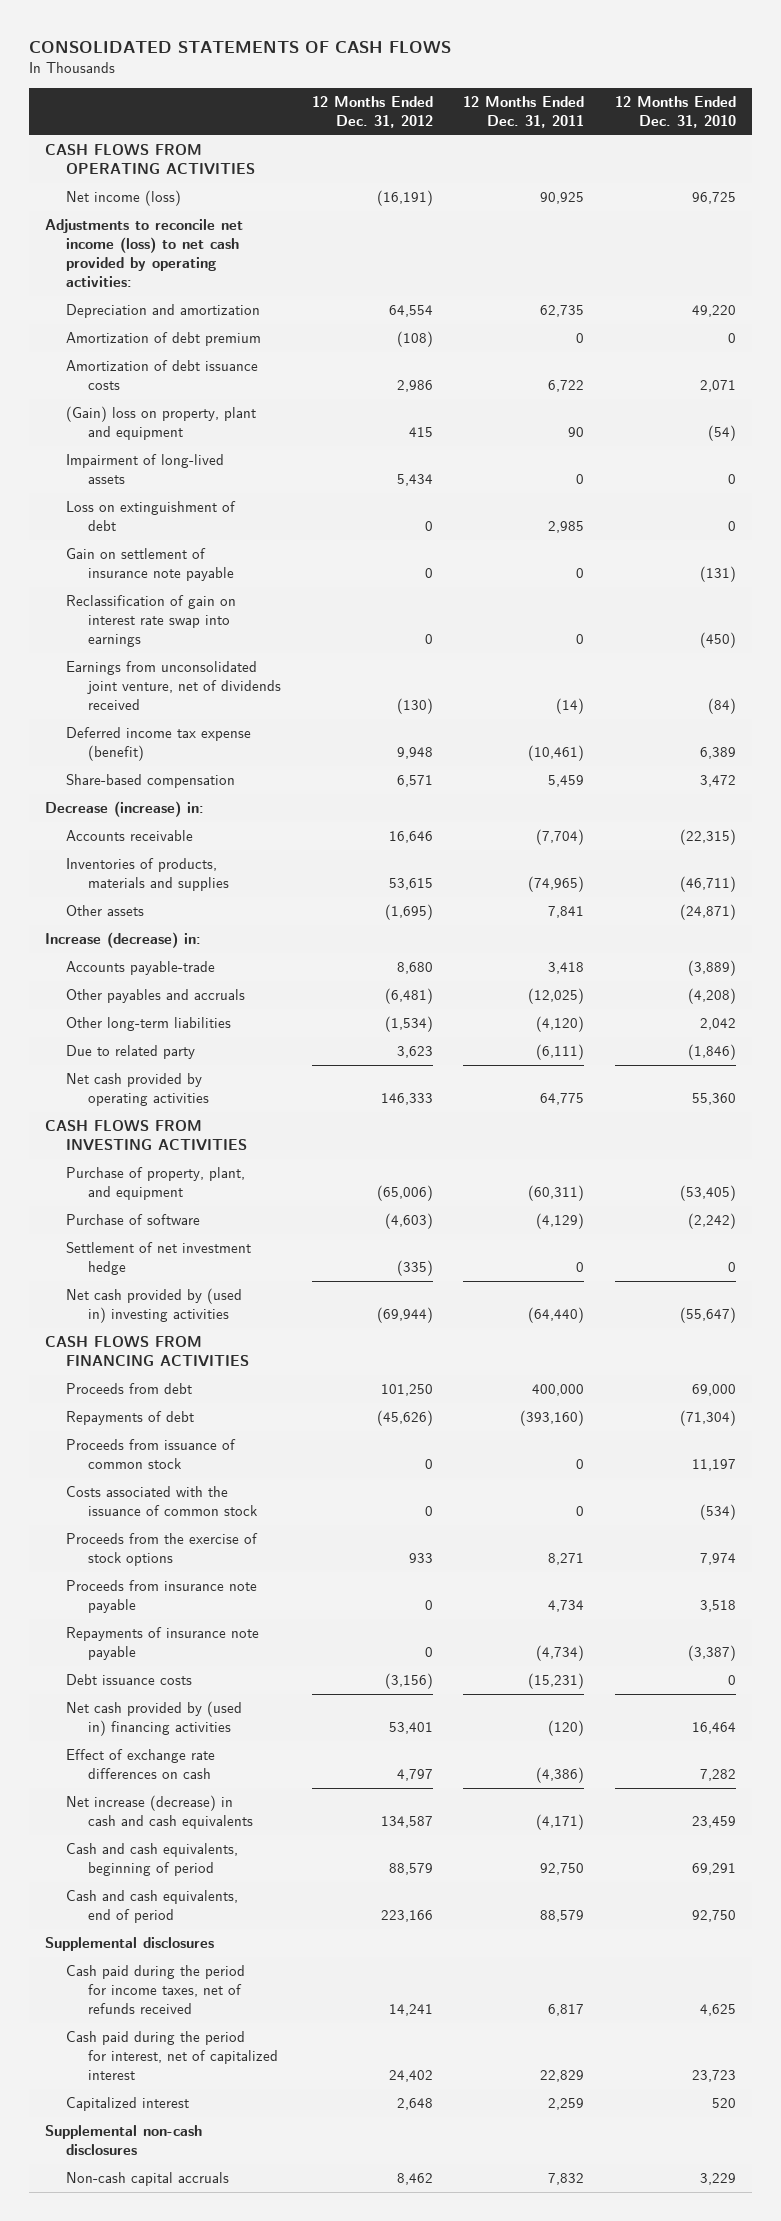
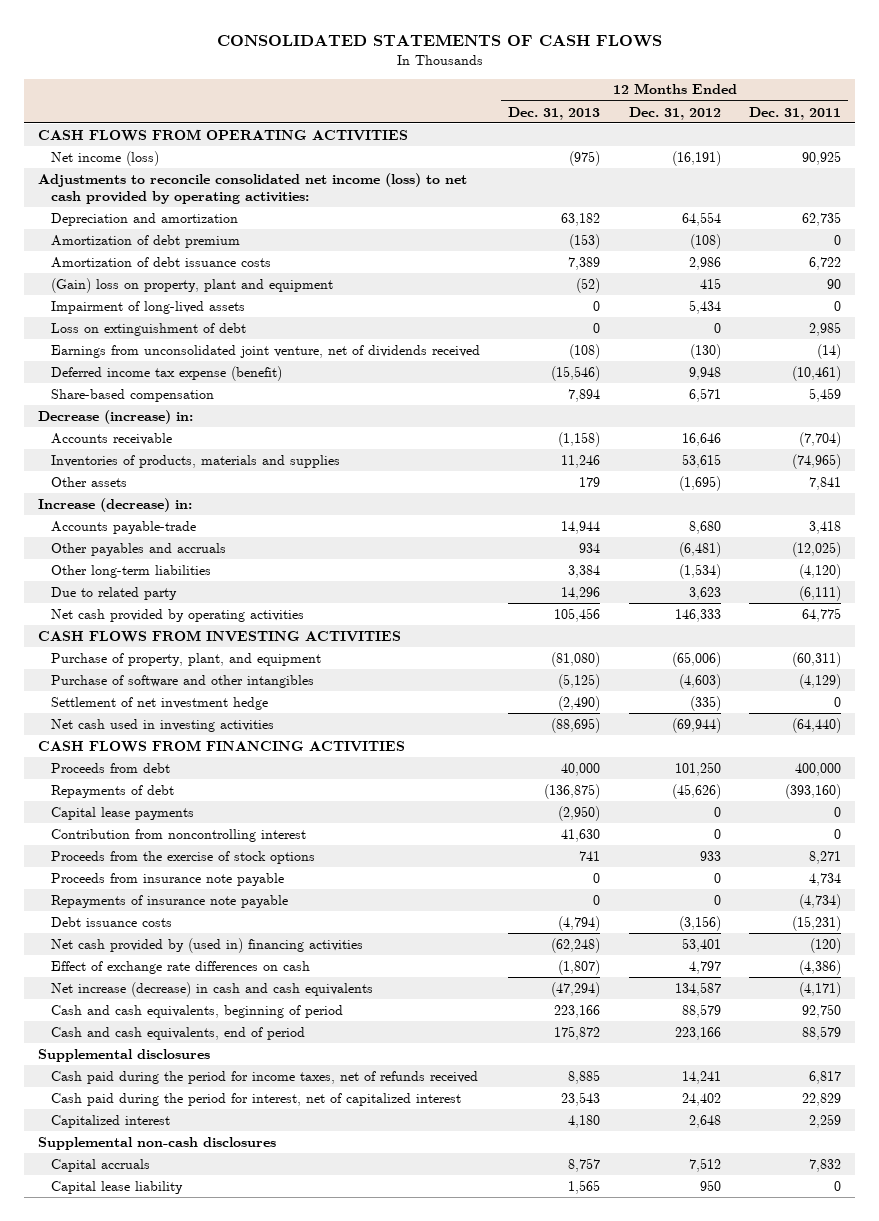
[615,95,737,128] 12 Months Ended Dec. 31, 2010 -> none
none -> [508,106,601,120] Dec. 31, 2013
[44,219,243,288] Adjustments to reconcile net income (loss) to net cash provided by operating activities: -> [38,172,468,204] Adjustments to reconcile consolidated net income (loss) to net cash provided by operating activities:
[66,548,234,582] Gain on settlement of insurance note payable -> none
[66,595,237,648] Reclassification of gain on interest rate swap into earnings -> none
[66,1214,201,1226] Purchase of software -> [51,674,315,688] Purchase of software and other intangibles
[66,1288,243,1324] Net cash provided by (used in) investing activities -> [51,718,275,732] Net cash used in investing activities
[66,1439,237,1470] Proceeds from issuance of common stock -> none
[66,1486,258,1517] Costs associated with the issuance of common stock -> none
none -> [51,806,195,820] Capital lease payments
none -> [51,828,307,842] Contribution from noncontrolling interest
[66,2172,230,2187] Non-cash capital accruals -> [51,1158,151,1172] Capital accruals
[396,2173,433,2186] 8,462 -> [688,1157,721,1172] 7,512
none -> [51,1180,184,1194] Capital lease liability

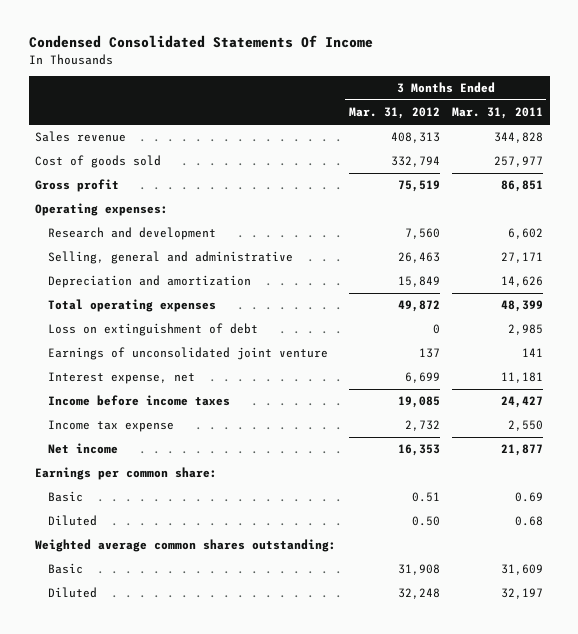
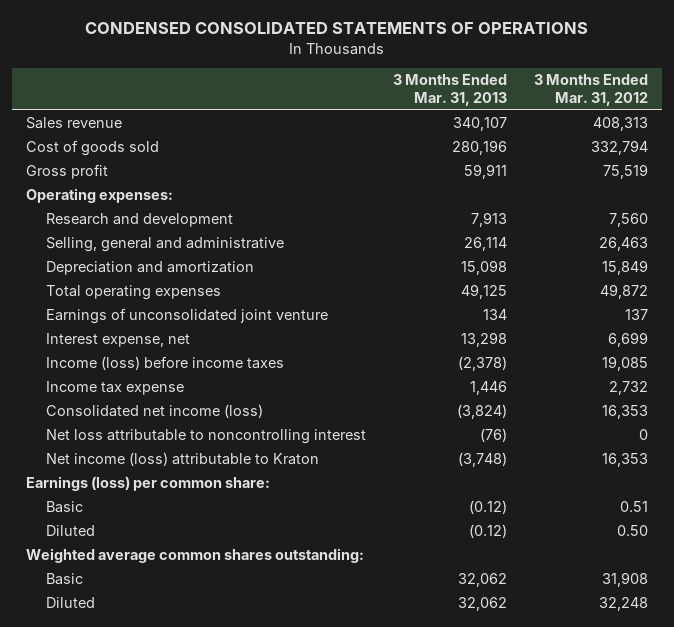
[28,35,373,49] Condensed Consolidated Statements Of Income -> [84,22,588,35] CONDENSED CONSOLIDATED STATEMENTS OF OPERATIONS
[452,107,544,120] Mar. 31, 2011 -> none
none -> [393,73,508,107] 3 Months Ended Mar. 31, 2013
[48,323,259,337] Loss on extinguishment of debt -> none
[48,395,231,407] Income before income taxes -> [45,356,284,371] Income (loss) before income taxes
none -> [45,404,263,419] Consolidated net income (loss)
none -> [45,429,366,445] Net loss attributable to noncontrolling interest
[48,443,119,455] Net income -> [45,452,319,467] Net income (loss) attributable to Kraton
[34,467,217,481] Earnings per common share: -> [25,476,270,492] Earnings (loss) per common share:

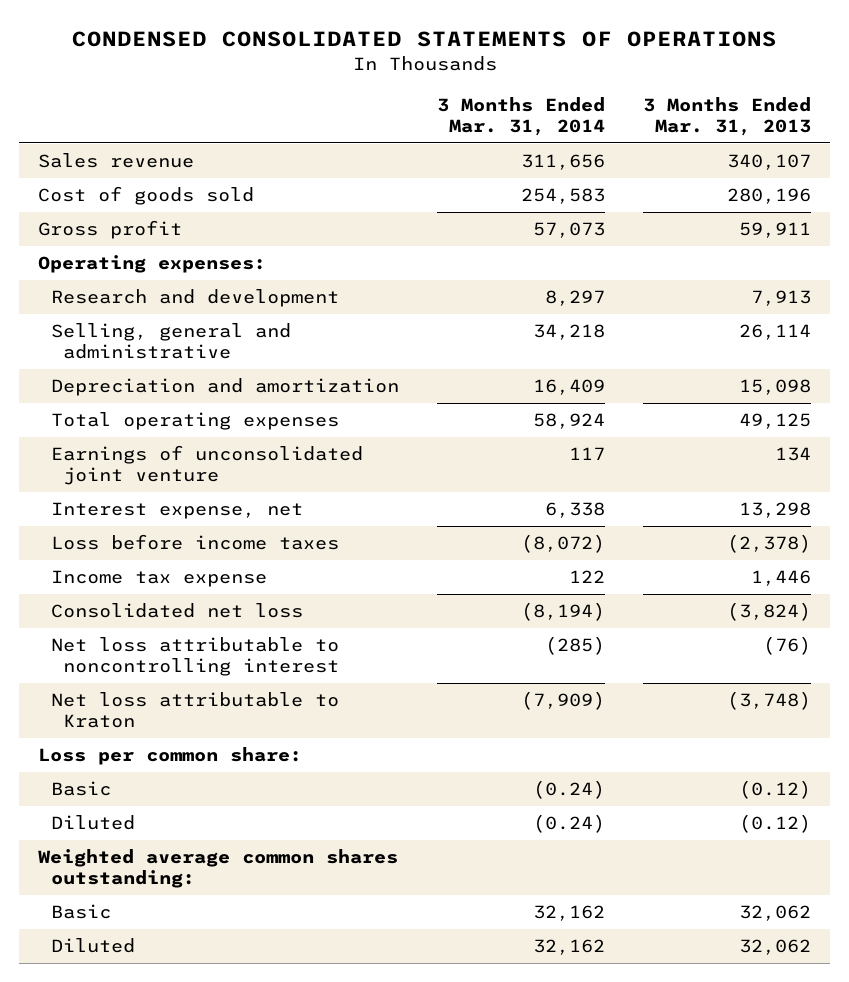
[534,73,649,107] 3 Months Ended Mar. 31, 2012 -> none
none -> [436,96,605,137] 3 Months Ended Mar. 31, 2014
[45,356,284,371] Income (loss) before income taxes -> [50,533,339,550] Loss before income taxes
[45,404,263,419] Consolidated net income (loss) -> [50,602,303,618] Consolidated net loss
[45,452,319,467] Net income (loss) attributable to Kraton -> [50,691,339,729] Net loss attributable to Kraton
[25,476,270,492] Earnings (loss) per common share: -> [37,746,302,765] Loss per common share:

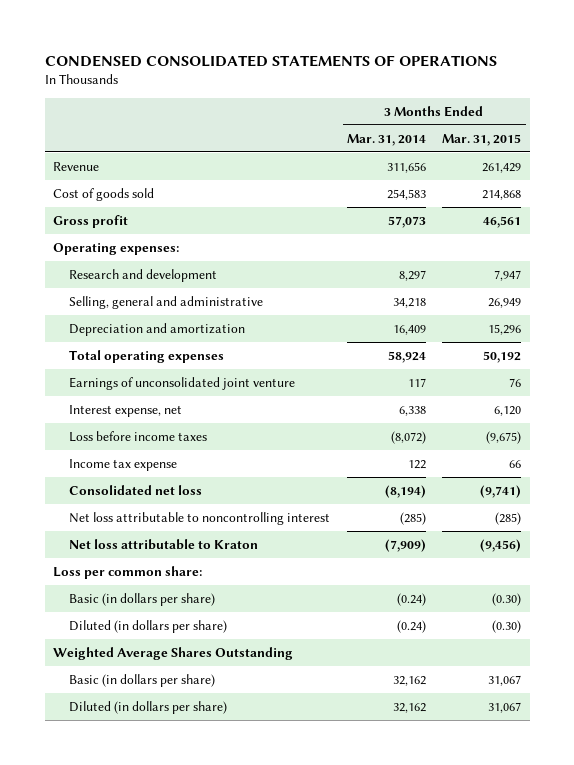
[643,96,812,137] 3 Months Ended Mar. 31, 2013 -> none
none -> [442,133,522,146] Mar. 31, 2015
[37,152,194,168] Sales revenue -> [53,161,100,171] Revenue
[50,780,111,796] Basic -> [69,592,216,606] Basic (in dollars per share)
[50,814,135,830] Diluted -> [69,619,228,633] Diluted (in dollars per share)
[37,848,398,889] Weighted average common shares outstanding: -> [53,646,294,660] Weighted Average Shares Outstanding
[50,903,111,919] Basic -> [69,673,216,687] Basic (in dollars per share)
[50,937,135,953] Diluted -> [69,700,228,714] Diluted (in dollars per share)

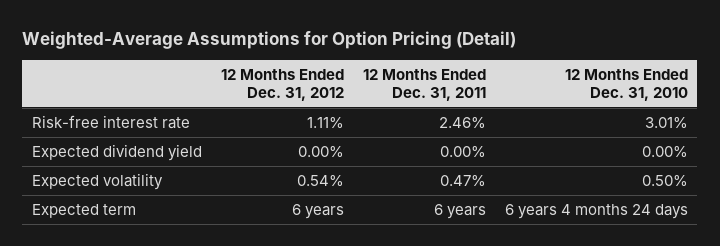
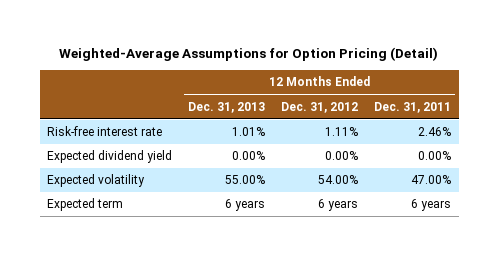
[564,68,688,102] 12 Months Ended Dec. 31, 2010 -> none
none -> [188,101,266,113] Dec. 31, 2013
[296,174,344,186] 0.54% -> [318,175,359,185] 54.00%
[439,174,486,186] 0.47% -> [411,175,452,185] 47.00%

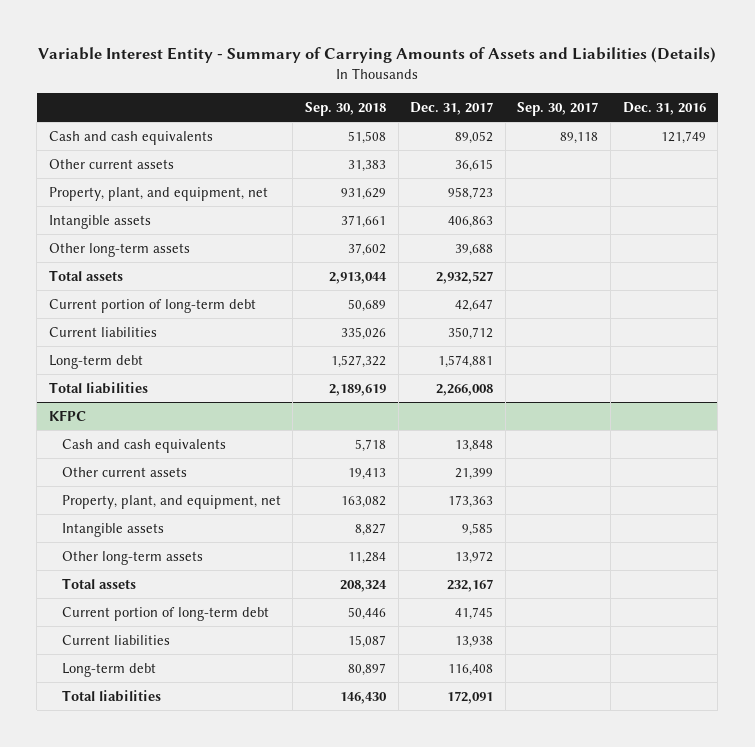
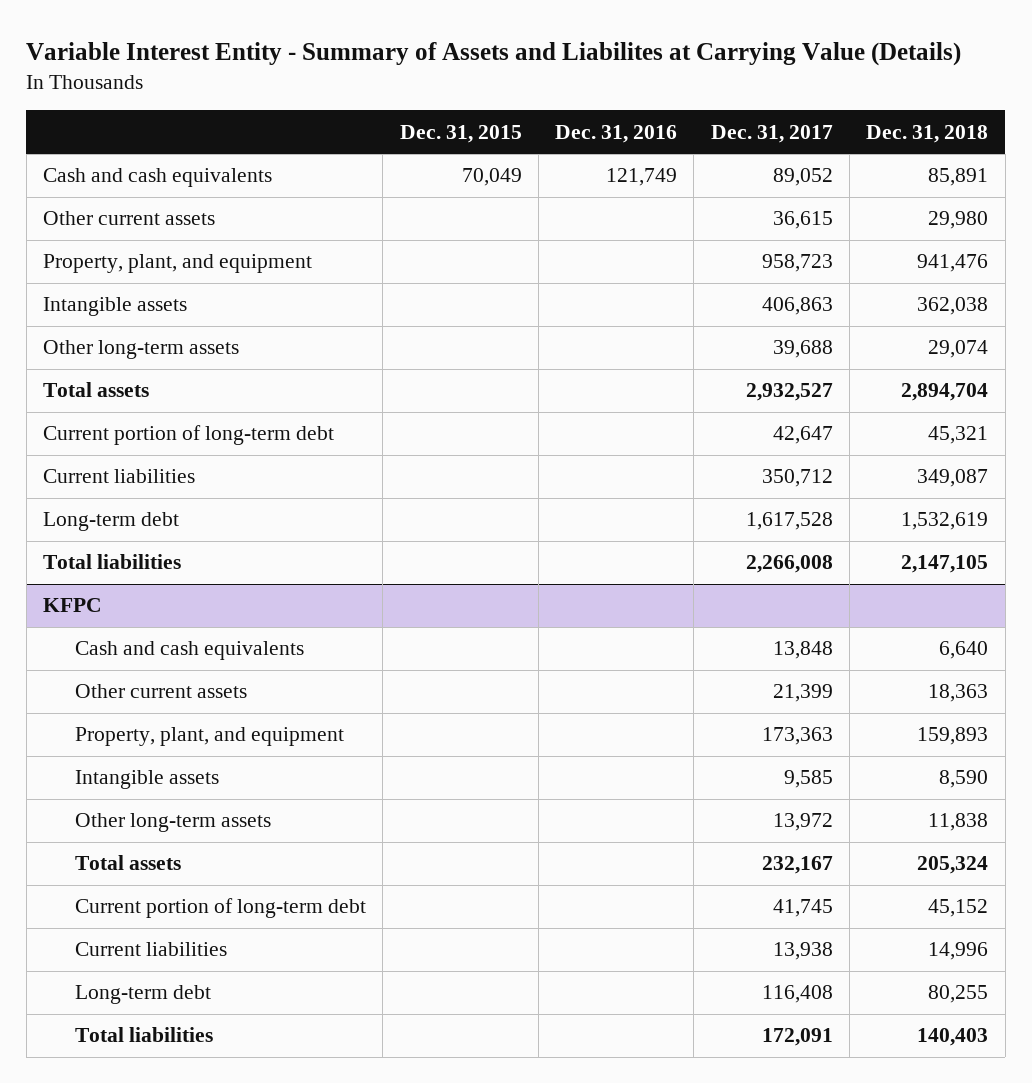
[38,47,717,64] Variable Interest Entity - Summary of Carrying Amounts of Assets and Liabilities (Details) -> [26,41,962,66] Variable Interest Entity - Summary of Assets and Liabilites at Carrying Value (Details)
[304,101,386,116] Sep. 30, 2018 -> none
[517,101,599,116] Sep. 30, 2017 -> none
none -> [399,124,522,143] Dec. 31, 2015
none -> [866,124,989,143] Dec. 31, 2018
[48,186,268,201] Property, plant, and equipment, net -> [43,254,313,274] Property, plant, and equipment
[438,354,494,368] 1,574,881 -> [745,512,833,531] 1,617,528
[61,494,281,509] Property, plant, and equipment, net -> [74,727,344,747] Property, plant, and equipment

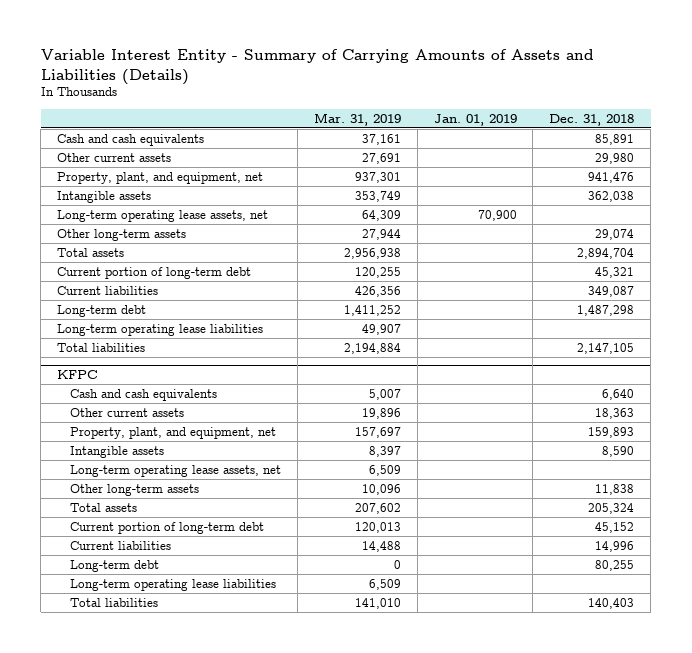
[26,41,962,66] Variable Interest Entity - Summary of Assets and Liabilites at Carrying Value (Details) -> [40,49,594,85] Variable Interest Entity - Summary of Carrying Amounts of Assets and Liabilities (Details)
[399,124,522,143] Dec. 31, 2015 -> none
[555,124,678,143] Dec. 31, 2016 -> none
[710,124,833,143] Dec. 31, 2017 -> none
none -> [313,112,401,126] Mar. 31, 2019
none -> [433,113,517,126] Jan. 01, 2019
[43,254,313,274] Property, plant, and equipment -> [57,171,264,184] Property, plant, and equipment, net
none -> [57,209,269,222] Long-term operating lease assets, net
[901,512,989,531] 1,532,619 -> [577,304,635,316] 1,487,298
none -> [57,323,264,336] Long-term operating lease liabilities
[74,727,344,747] Property, plant, and equipment -> [69,426,276,439] Property, plant, and equipment, net
none -> [69,464,281,477] Long-term operating lease assets, net
none -> [69,578,276,591] Long-term operating lease liabilities

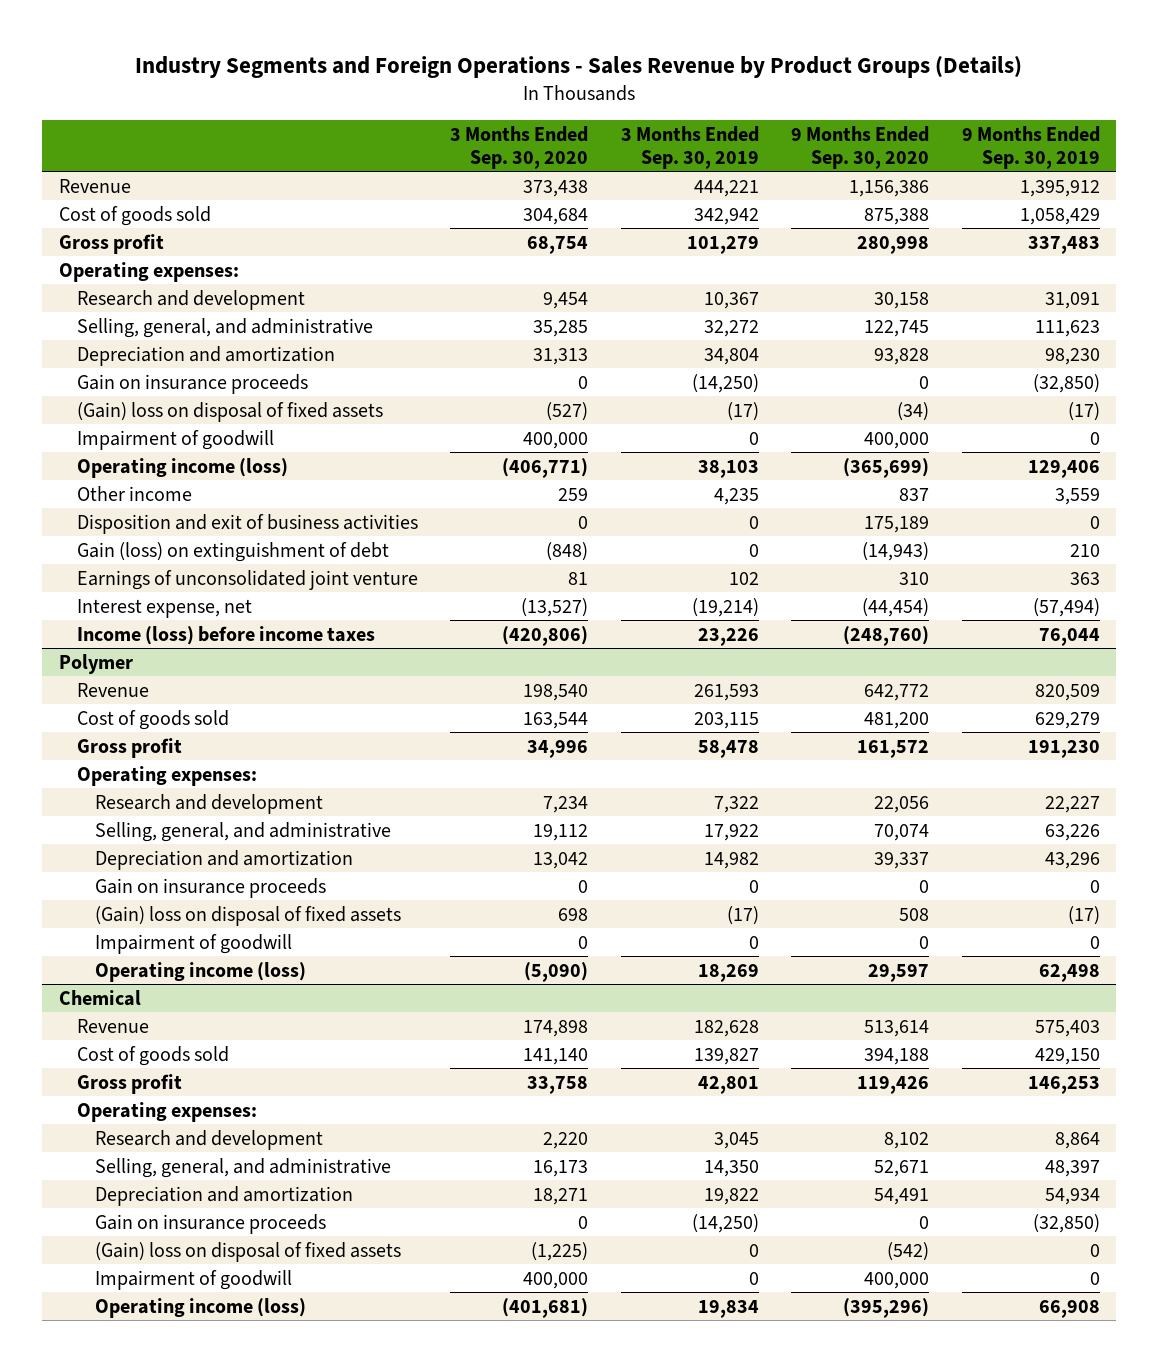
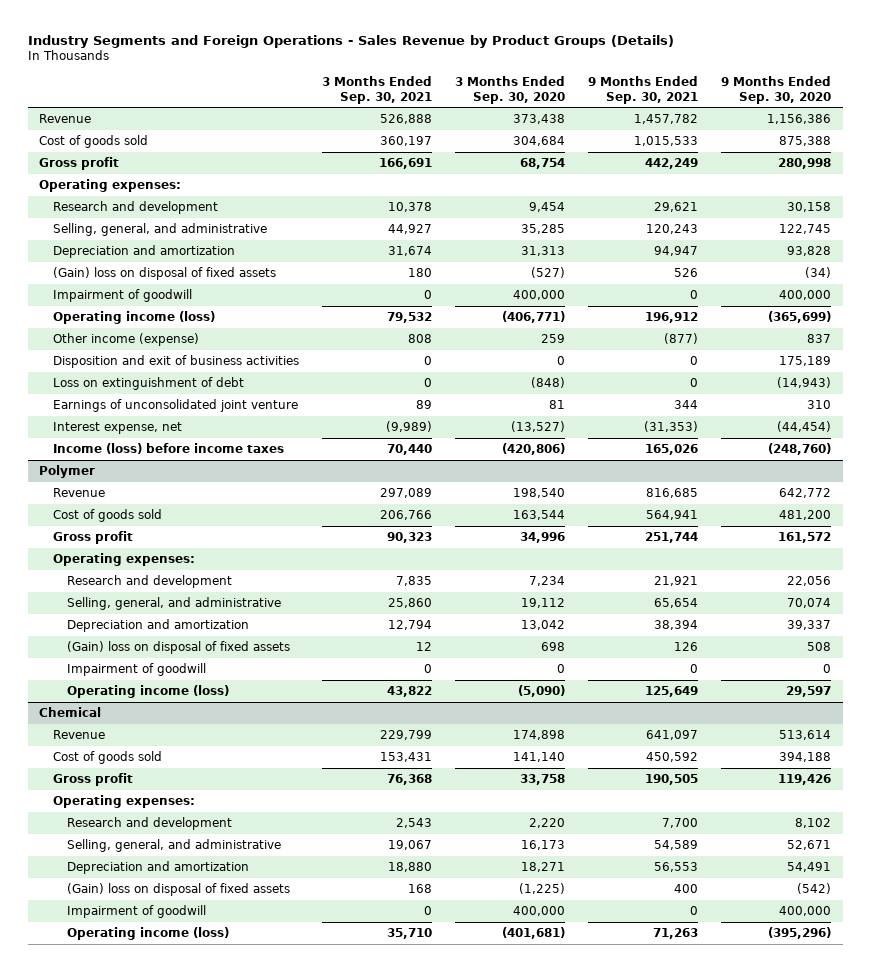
[620,125,759,169] 3 Months Ended Sep. 30, 2019 -> none
[961,125,1100,169] 9 Months Ended Sep. 30, 2019 -> none
none -> [322,76,433,104] 3 Months Ended Sep. 30, 2021
none -> [588,76,699,104] 9 Months Ended Sep. 30, 2021
[76,373,308,394] Gain on insurance proceeds -> none
[76,485,192,501] Other income -> [53,332,200,346] Other income (expense)
[76,541,389,562] Gain (loss) on extinguishment of debt -> [53,376,245,390] Loss on extinguishment of debt
[95,877,327,898] Gain on insurance proceeds -> none
[95,1213,327,1234] Gain on insurance proceeds -> none

